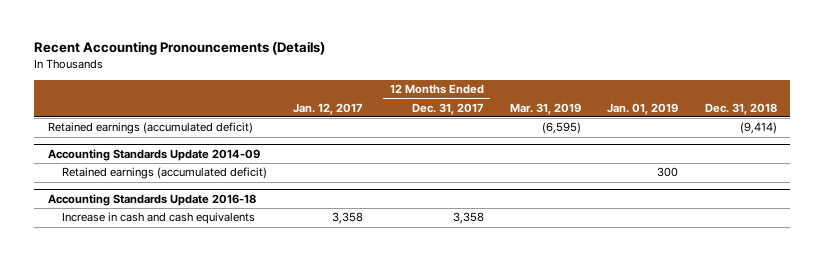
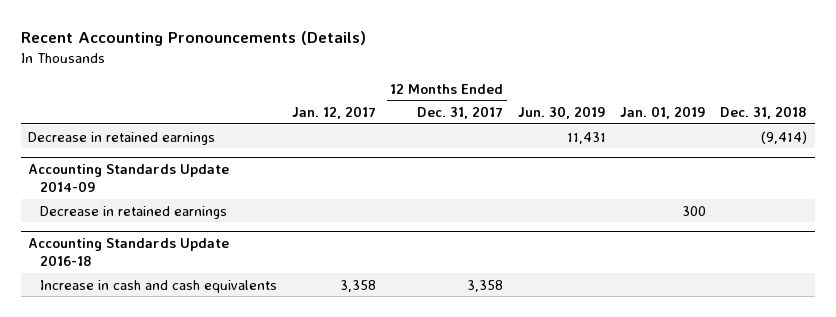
[509,102,581,115] Mar. 31, 2019 -> none
none -> [517,105,606,119] Jun. 30, 2019
[47,122,253,135] Retained earnings (accumulated deficit) -> [28,131,216,145] Decrease in retained earnings
[61,167,267,180] Retained earnings (accumulated deficit) -> [40,205,228,219] Decrease in retained earnings

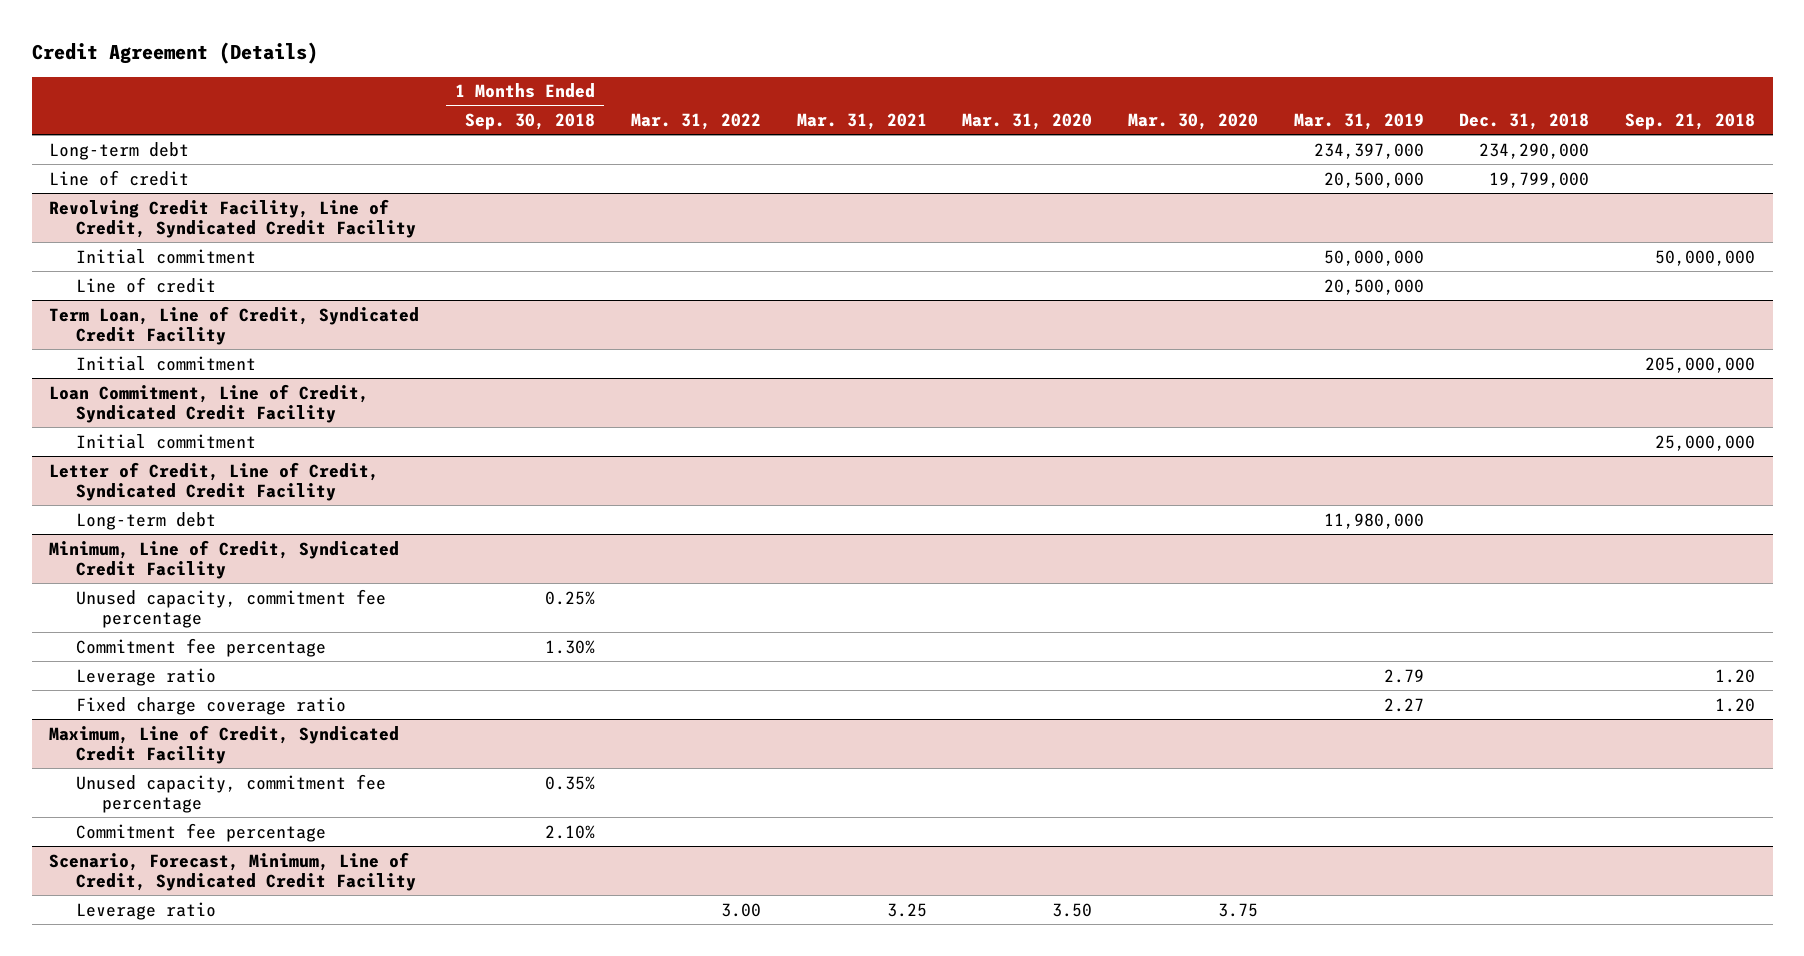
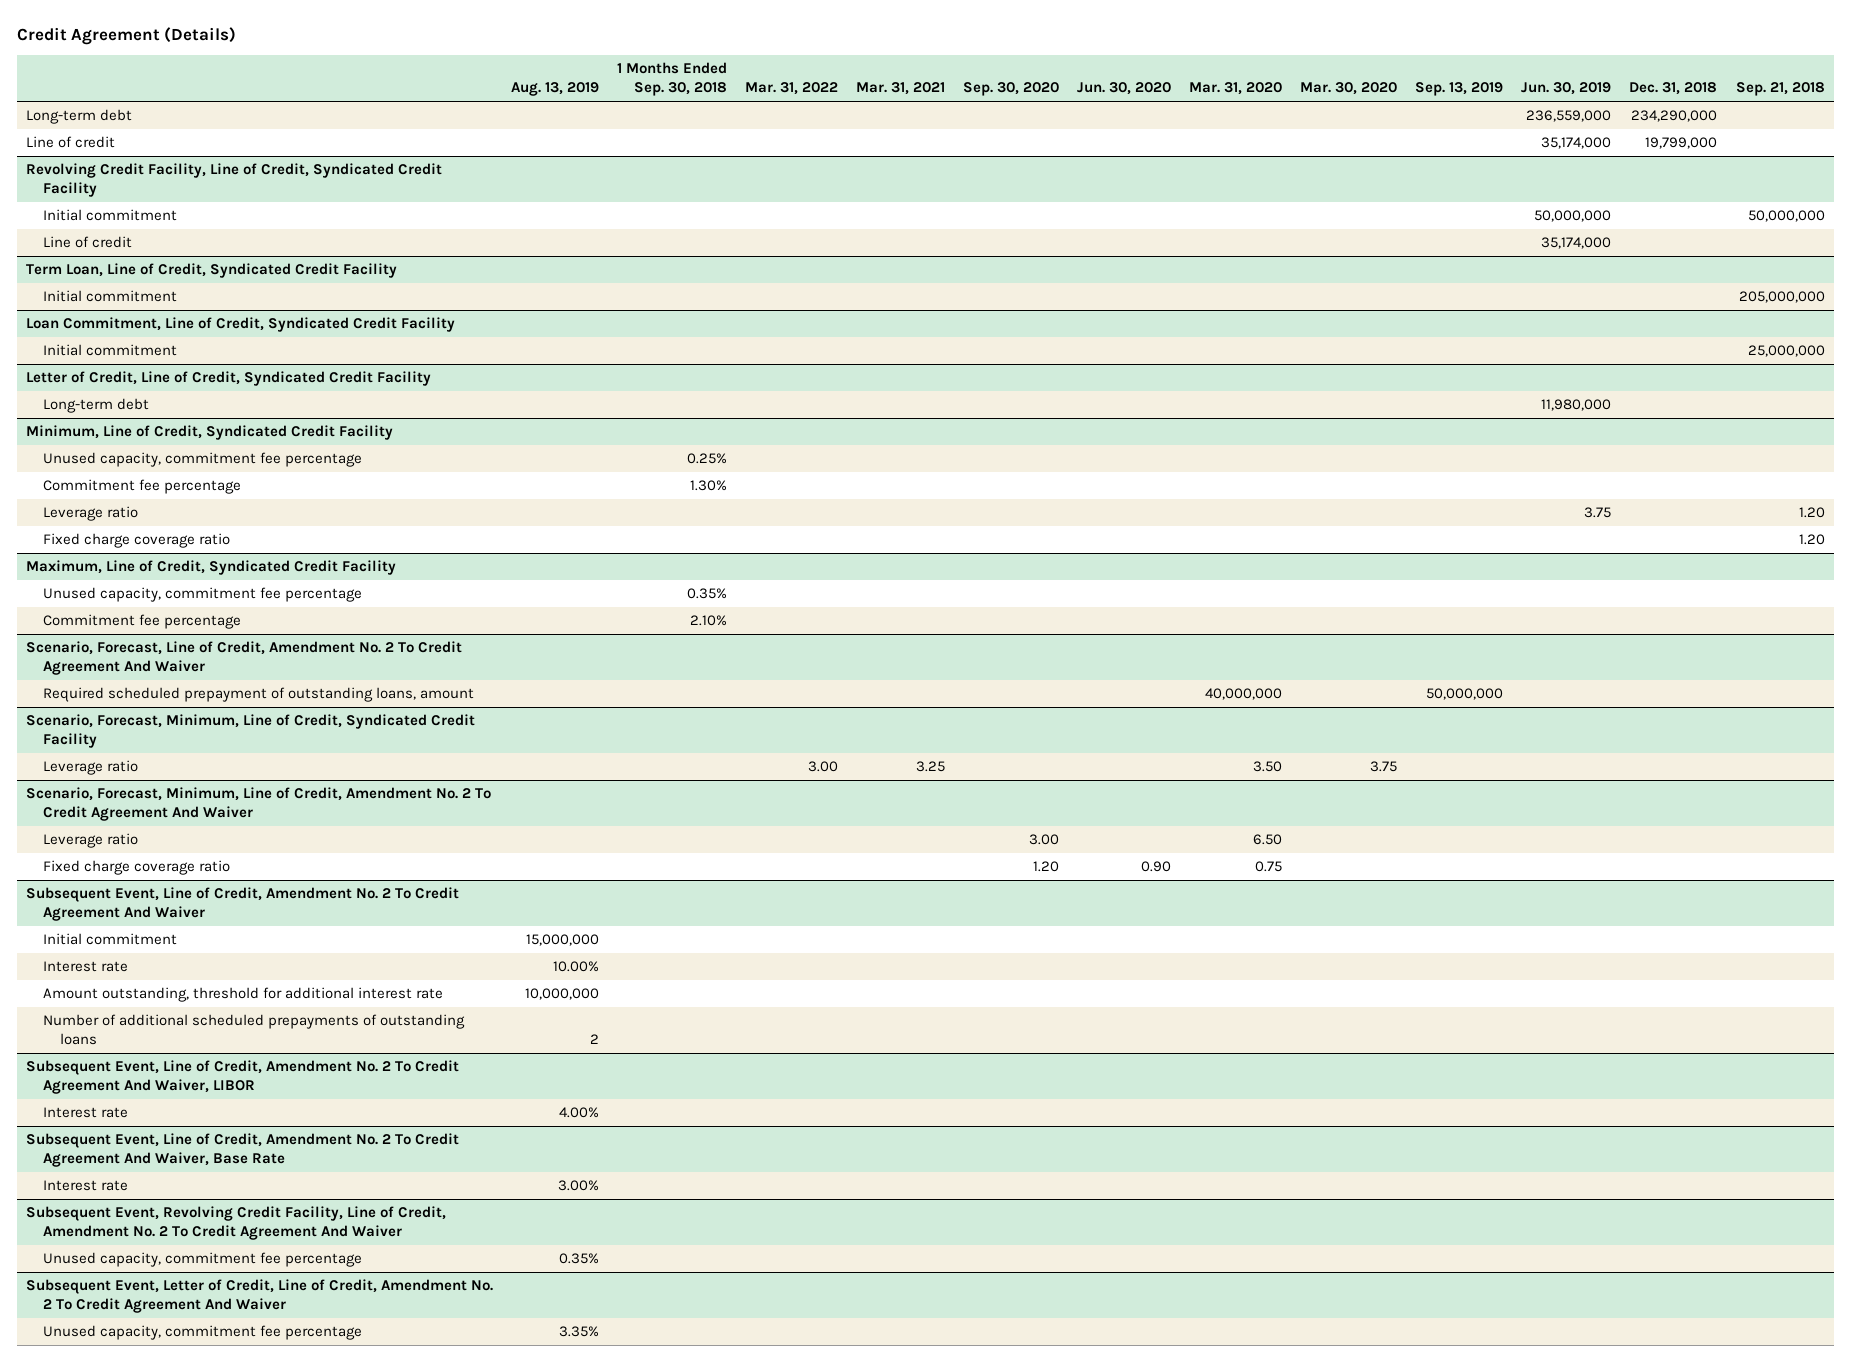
[1293,113,1424,131] Mar. 31, 2019 -> none
none -> [510,82,599,97] Aug. 13, 2019
none -> [963,82,1060,97] Sep. 30, 2020
none -> [1077,82,1172,96] Jun. 30, 2020
none -> [1415,82,1504,97] Sep. 13, 2019
none -> [1521,82,1612,96] Jun. 30, 2019
none -> [25,641,462,676] Scenario, Forecast, Line of Credit, Amendment No. 2 To Credit Agreement And Waiver
none -> [42,687,474,703] Required scheduled prepayment of outstanding loans, amount
none -> [25,787,491,822] Scenario, Forecast, Minimum, Line of Credit, Amendment No. 2 To Credit Agreement And Waiver
none -> [42,833,138,849] Leverage ratio
none -> [42,860,230,876] Fixed charge coverage ratio
none -> [25,887,459,922] Subsequent Event, Line of Credit, Amendment No. 2 To Credit Agreement And Waiver
none -> [42,933,177,946] Initial commitment
none -> [42,961,128,973] Interest rate
none -> [42,987,443,1003] Amount outstanding, threshold for additional interest rate
none -> [42,1014,465,1046] Number of additional scheduled prepayments of outstanding loans
none -> [25,1060,459,1095] Subsequent Event, Line of Credit, Amendment No. 2 To Credit Agreement And Waiver, LIBOR
none -> [42,1107,128,1119] Interest rate
none -> [25,1133,459,1168] Subsequent Event, Line of Credit, Amendment No. 2 To Credit Agreement And Waiver, Base Rate
none -> [42,1180,128,1192] Interest rate
none -> [25,1206,446,1241] Subsequent Event, Revolving Credit Facility, Line of Credit, Amendment No. 2 To Credit Agreement And Waiver
none -> [42,1252,362,1268] Unused capacity, commitment fee percentage
none -> [25,1279,493,1314] Subsequent Event, Letter of Credit, Line of Credit, Amendment No. 2 To Credit Agreement And Waiver
none -> [42,1325,362,1341] Unused capacity, commitment fee percentage

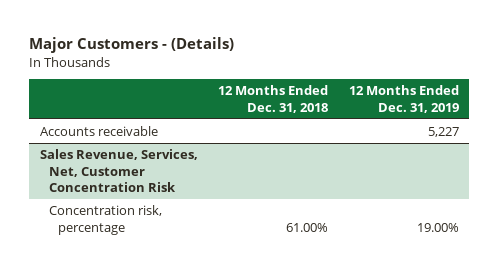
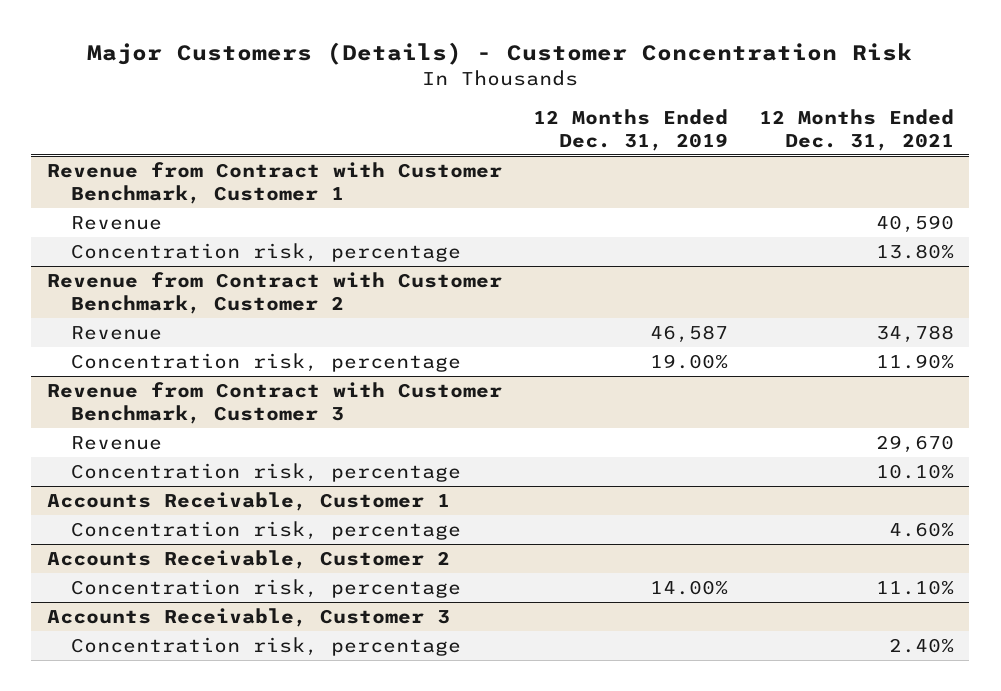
[29,37,235,54] Major Customers - (Details) -> [87,41,913,65] Major Customers (Details) - Customer Concentration Risk
[218,85,329,113] 12 Months Ended Dec. 31, 2018 -> none
none -> [758,108,954,151] 12 Months Ended Dec. 31, 2021
[39,125,158,136] Accounts receivable -> none
none -> [46,162,502,204] Revenue from Contract with Customer Benchmark, Customer 1
none -> [71,216,163,231] Revenue
none -> [71,243,462,263] Concentration risk, percentage
[39,148,198,193] Sales Revenue, Services, Net, Customer Concentration Risk -> [46,272,502,314] Revenue from Contract with Customer Benchmark, Customer 2
none -> [71,326,163,341] Revenue
none -> [46,382,502,424] Revenue from Contract with Customer Benchmark, Customer 3
none -> [71,436,163,451] Revenue
none -> [71,463,462,483] Concentration risk, percentage
none -> [46,492,450,512] Accounts Receivable, Customer 1
none -> [71,521,462,541] Concentration risk, percentage
none -> [46,550,450,570] Accounts Receivable, Customer 2
none -> [71,579,462,599] Concentration risk, percentage
none -> [46,608,450,628] Accounts Receivable, Customer 3
none -> [71,637,462,657] Concentration risk, percentage

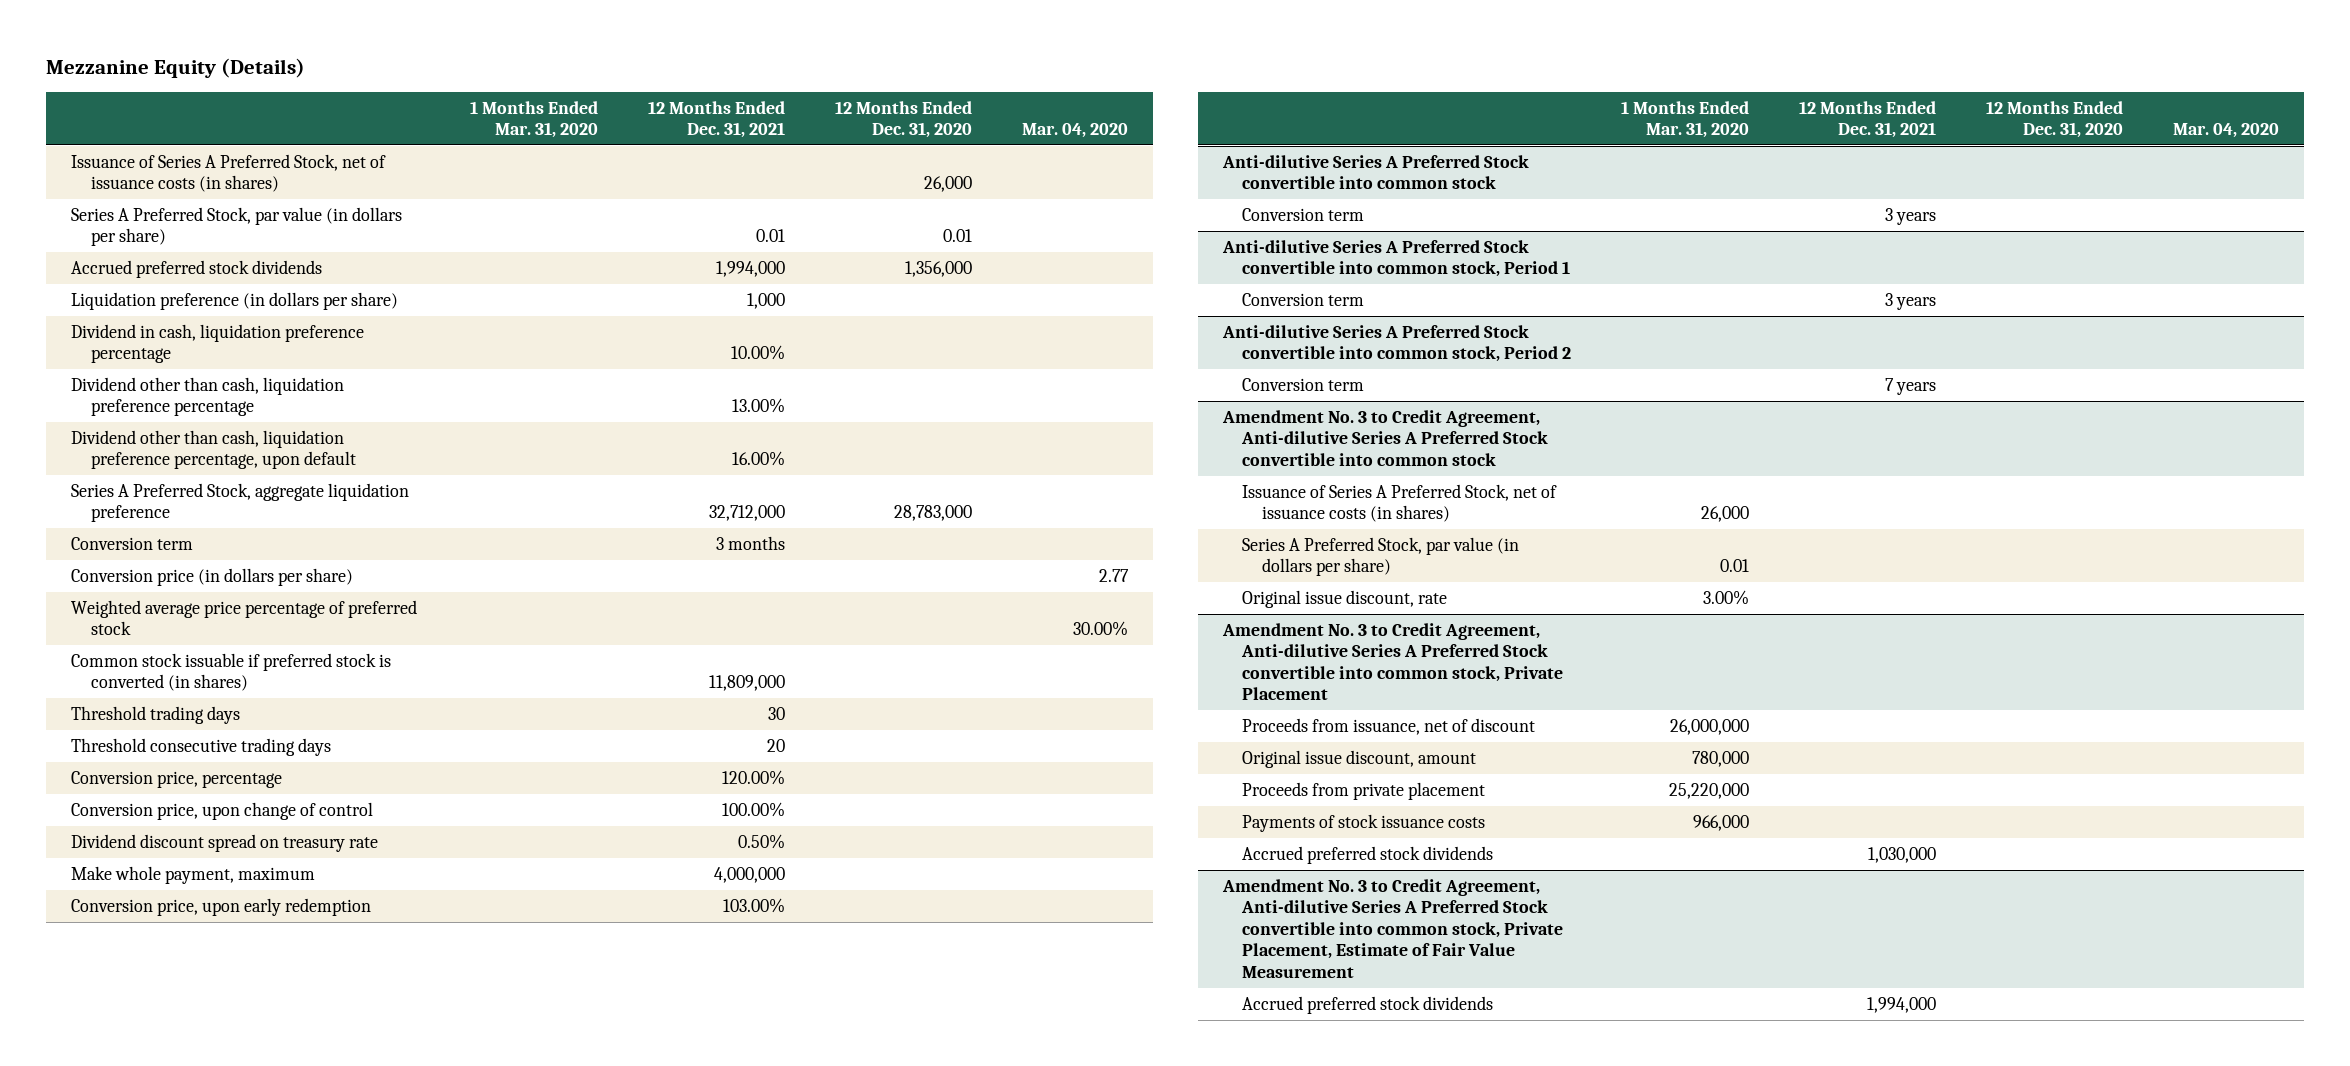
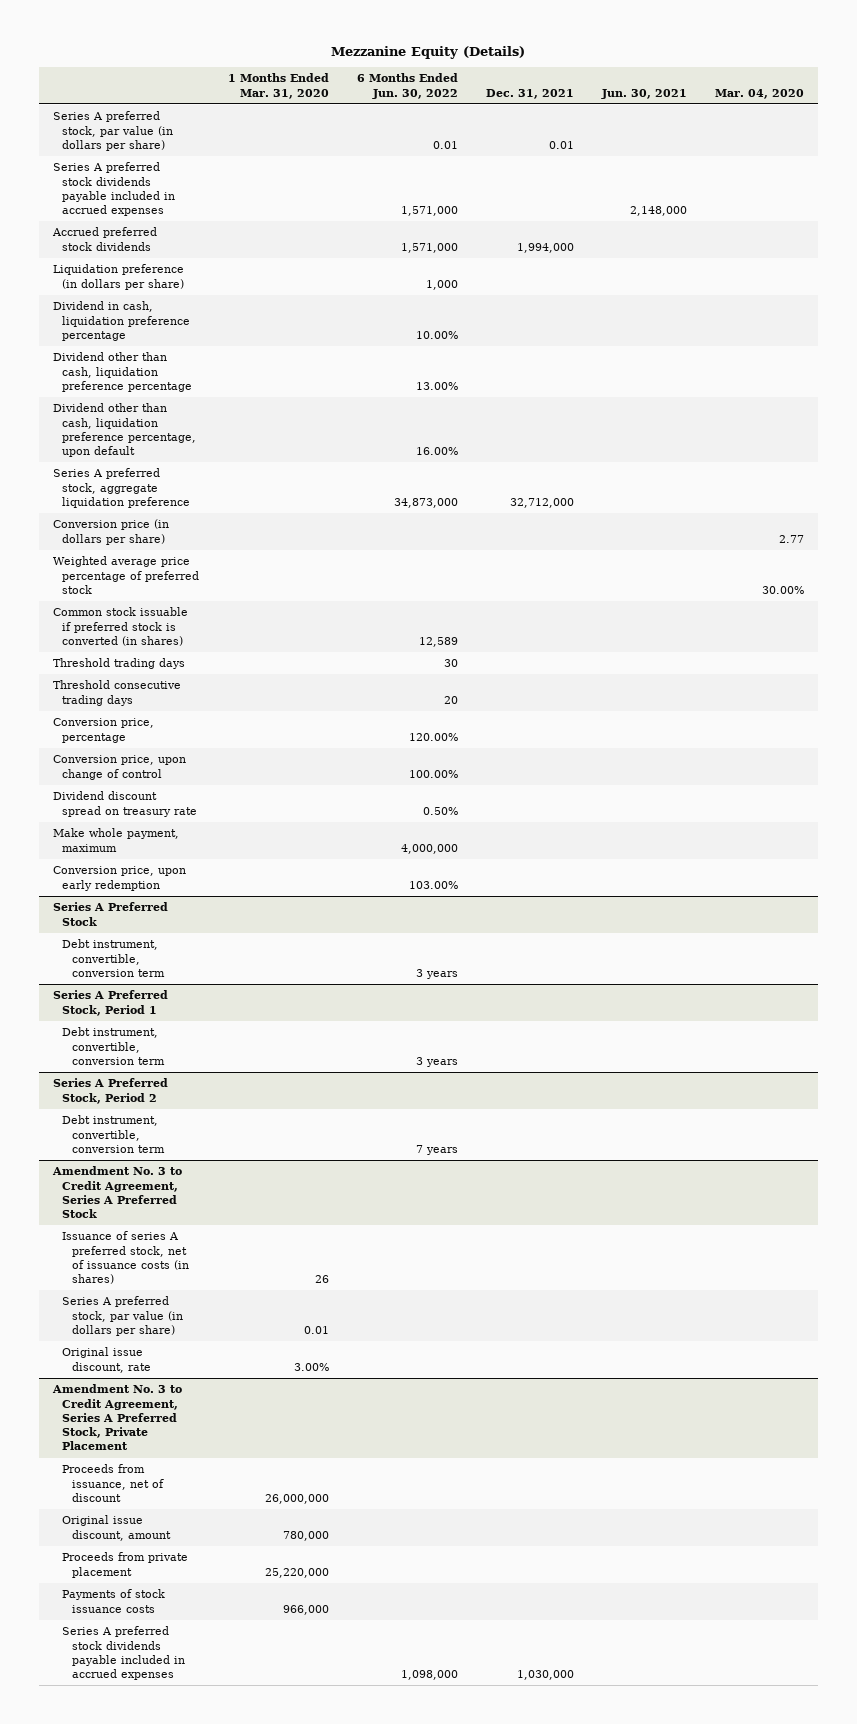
[647,100,785,139] 12 Months Ended Dec. 31, 2021 -> none
[834,100,972,139] 12 Months Ended Dec. 31, 2020 -> none
none -> [356,73,458,99] 6 Months Ended Jun. 30, 2022
none -> [485,88,574,99] Dec. 31, 2021
none -> [600,88,687,99] Jun. 30, 2021
[71,153,387,193] Issuance of Series A Preferred Stock, net of issuance costs (in shares) -> none
[71,206,403,247] Series A Preferred Stock, par value (in dollars per share) -> [52,111,174,151] Series A preferred stock, par value (in dollars per share)
none -> [52,162,176,217] Series A preferred stock dividends payable included in accrued expenses
[71,536,194,550] Conversion term -> none
[71,482,410,523] Series A Preferred Stock, aggregate liquidation preference -> [52,468,191,508] Series A preferred stock, aggregate liquidation preference
[1221,154,1529,190] Anti-dilutive Series A Preferred Stock convertible into common stock -> [52,902,168,926] Series A Preferred Stock
[1242,207,1365,221] Conversion term -> [62,939,166,977] Debt instrument, convertible, conversion term
[1221,239,1571,278] Anti-dilutive Series A Preferred Stock convertible into common stock, Period 1 -> [52,990,168,1016] Series A Preferred Stock, Period 1
[1242,292,1365,306] Conversion term -> [62,1027,166,1065] Debt instrument, convertible, conversion term
[1221,324,1572,363] Anti-dilutive Series A Preferred Stock convertible into common stock, Period 2 -> [52,1078,168,1104] Series A Preferred Stock, Period 2
[1242,377,1365,391] Conversion term -> [62,1115,166,1153] Debt instrument, convertible, conversion term
[1221,409,1549,466] Amendment No. 3 to Credit Agreement, Anti-dilutive Series A Preferred Stock convertible into common stock -> [51,1166,182,1219] Amendment No. 3 to Credit Agreement, Series A Preferred Stock
[1242,483,1558,523] Issuance of Series A Preferred Stock, net of issuance costs (in shares) -> [62,1231,190,1285] Issuance of series A preferred stock, net of issuance costs (in shares)
[1701,506,1750,523] 26,000 -> [314,1275,329,1284] 26
[1242,536,1520,577] Series A Preferred Stock, par value (in dollars per share) -> [62,1296,184,1336] Series A preferred stock, par value (in dollars per share)
[1221,622,1564,701] Amendment No. 3 to Credit Agreement, Anti-dilutive Series A Preferred Stock convertible into common stock, Private Placement -> [51,1384,182,1451] Amendment No. 3 to Credit Agreement, Series A Preferred Stock, Private Placement
[1221,878,1564,978] Amendment No. 3 to Credit Agreement, Anti-dilutive Series A Preferred Stock convertible into common stock, Private Placement, Estimate of Fair Value Measurement -> none
[1242,995,1494,1014] Accrued preferred stock dividends -> none
[1242,845,1494,864] Accrued preferred stock dividends -> [62,1626,186,1681] Series A preferred stock dividends payable included in accrued expenses

